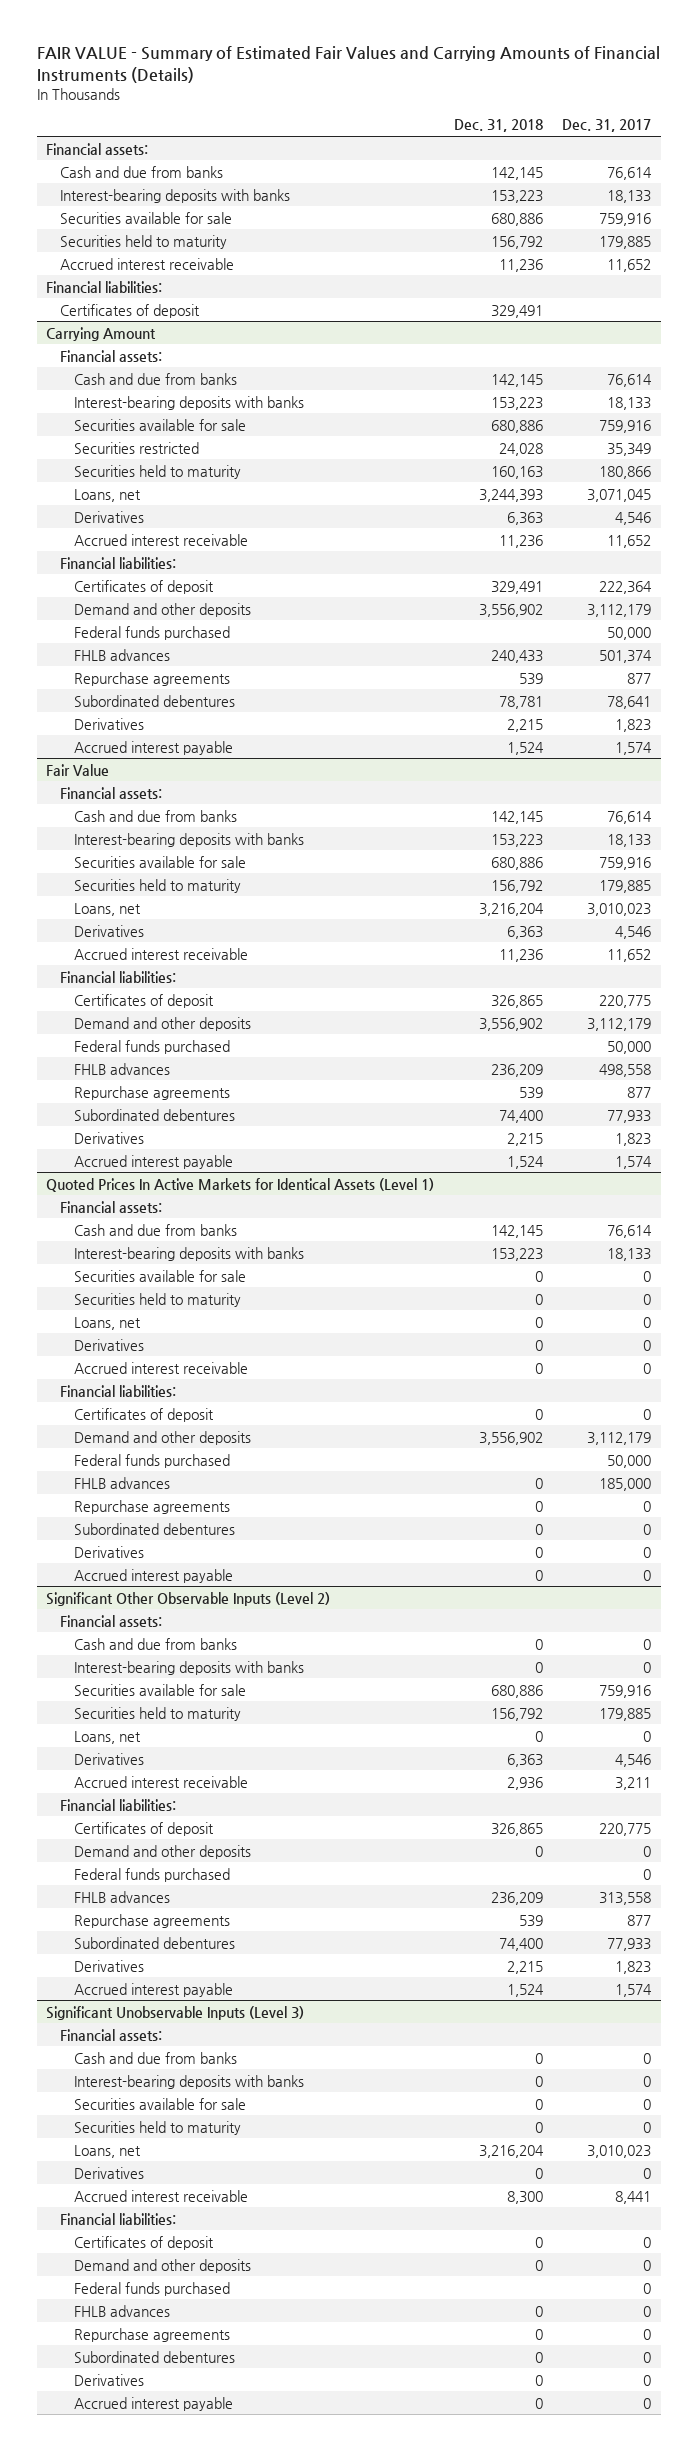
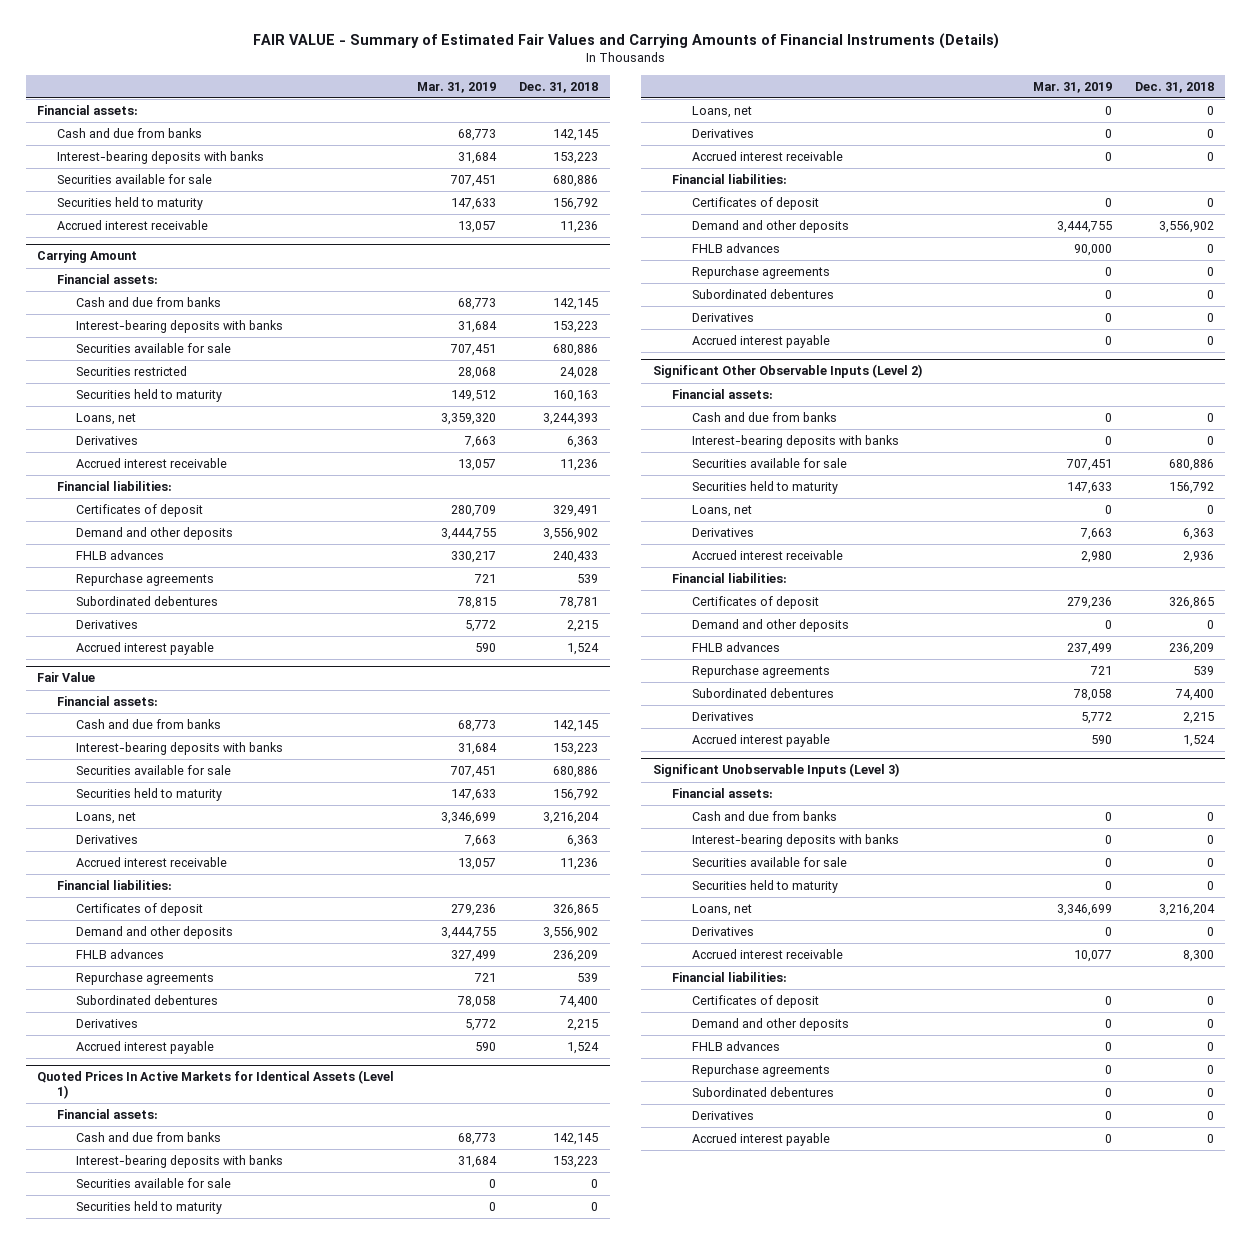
[562,119,652,133] Dec. 31, 2017 -> none
none -> [417,81,497,93] Mar. 31, 2019
[46,280,163,293] Financial liabilities: -> none
[60,303,201,318] Certificates of deposit -> none
[73,625,230,640] Federal funds purchased -> none
[73,1039,230,1054] Federal funds purchased -> none
[73,1453,230,1468] Federal funds purchased -> none
[73,1867,230,1882] Federal funds purchased -> none
[73,2281,230,2296] Federal funds purchased -> none

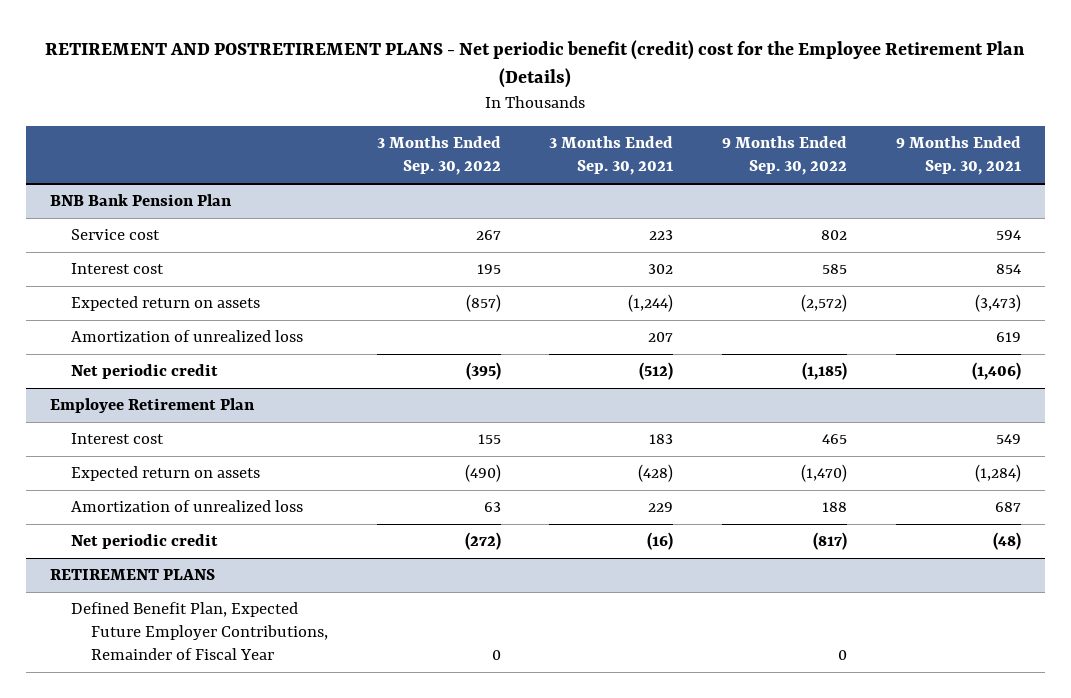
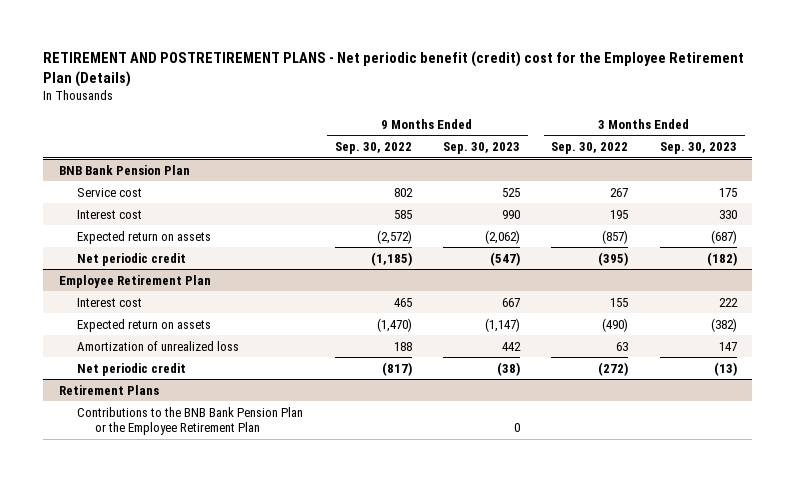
[549,136,674,176] 3 Months Ended Sep. 30, 2021 -> none
[895,136,1021,176] 9 Months Ended Sep. 30, 2021 -> none
none -> [443,141,521,154] Sep. 30, 2023
none -> [659,141,737,154] Sep. 30, 2023
[70,330,303,343] Amortization of unrealized loss -> none
[70,602,329,660] Defined Benefit Plan, Expected Future Employer Contributions, Remainder of Fiscal Year -> none
[50,569,216,581] RETIREMENT PLANS -> [59,384,160,395] Retirement Plans
none -> [77,406,304,436] Contributions to the BNB Bank Pension Plan or the Employee Retirement Plan

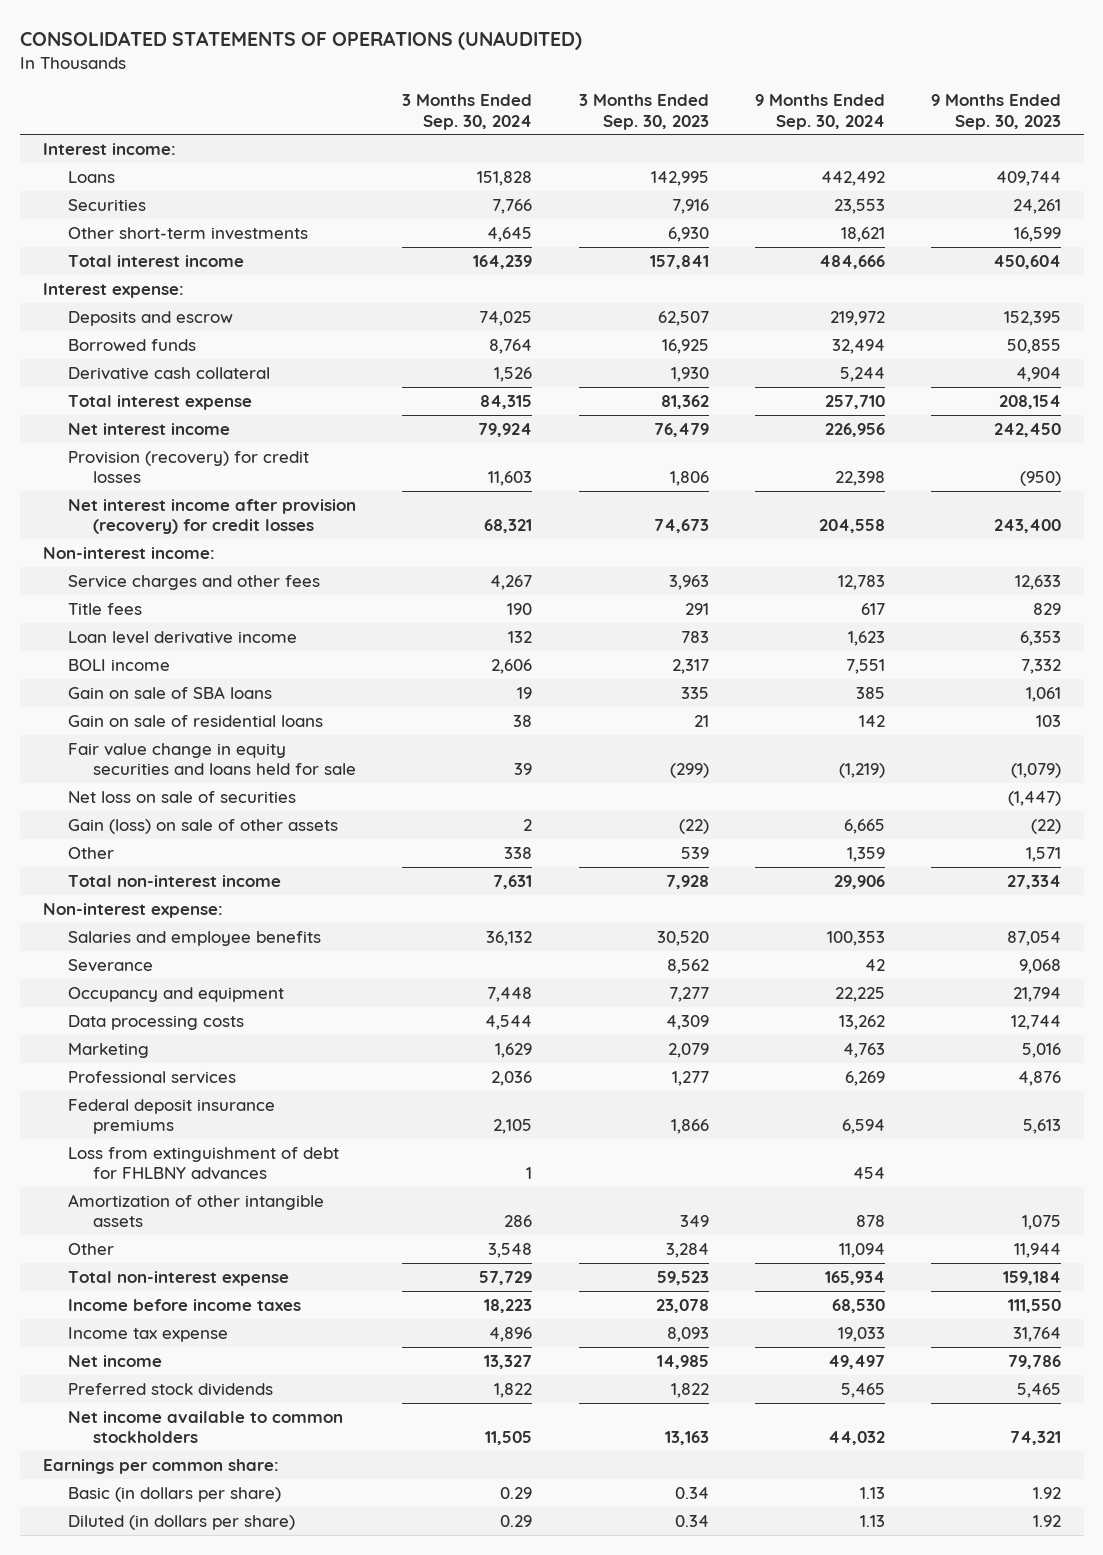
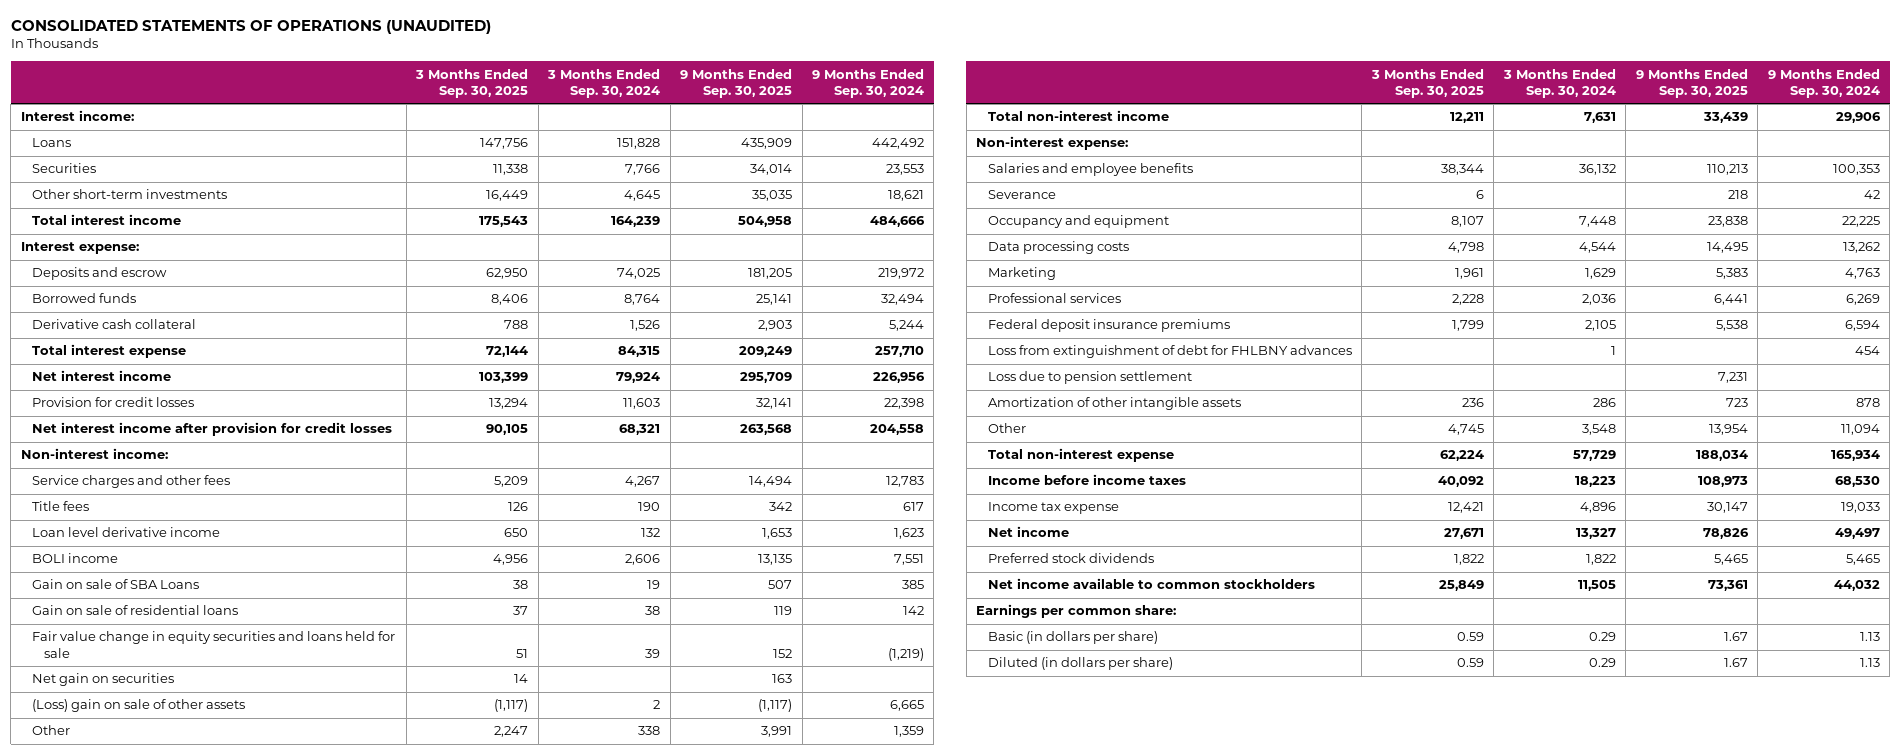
[578,94,709,130] 3 Months Ended Sep. 30, 2023 -> none
[930,94,1061,130] 9 Months Ended Sep. 30, 2023 -> none
none -> [415,68,529,98] 3 Months Ended Sep. 30, 2025
none -> [680,68,793,98] 9 Months Ended Sep. 30, 2025
[68,450,310,484] Provision (recovery) for credit losses -> [32,397,195,408] Provision for credit losses
[68,498,357,535] Net interest income after provision (recovery) for credit losses -> [32,422,393,437] Net interest income after provision for credit losses
[68,685,273,699] Gain on sale of SBA loans -> [32,579,200,590] Gain on sale of SBA Loans
[68,790,297,803] Net loss on sale of securities -> none
none -> [32,673,175,687] Net gain on securities
[68,818,339,834] Gain (loss) on sale of other assets -> [32,699,246,713] (Loss) gain on sale of other assets
none -> [987,371,1192,385] Loss due to pension settlement

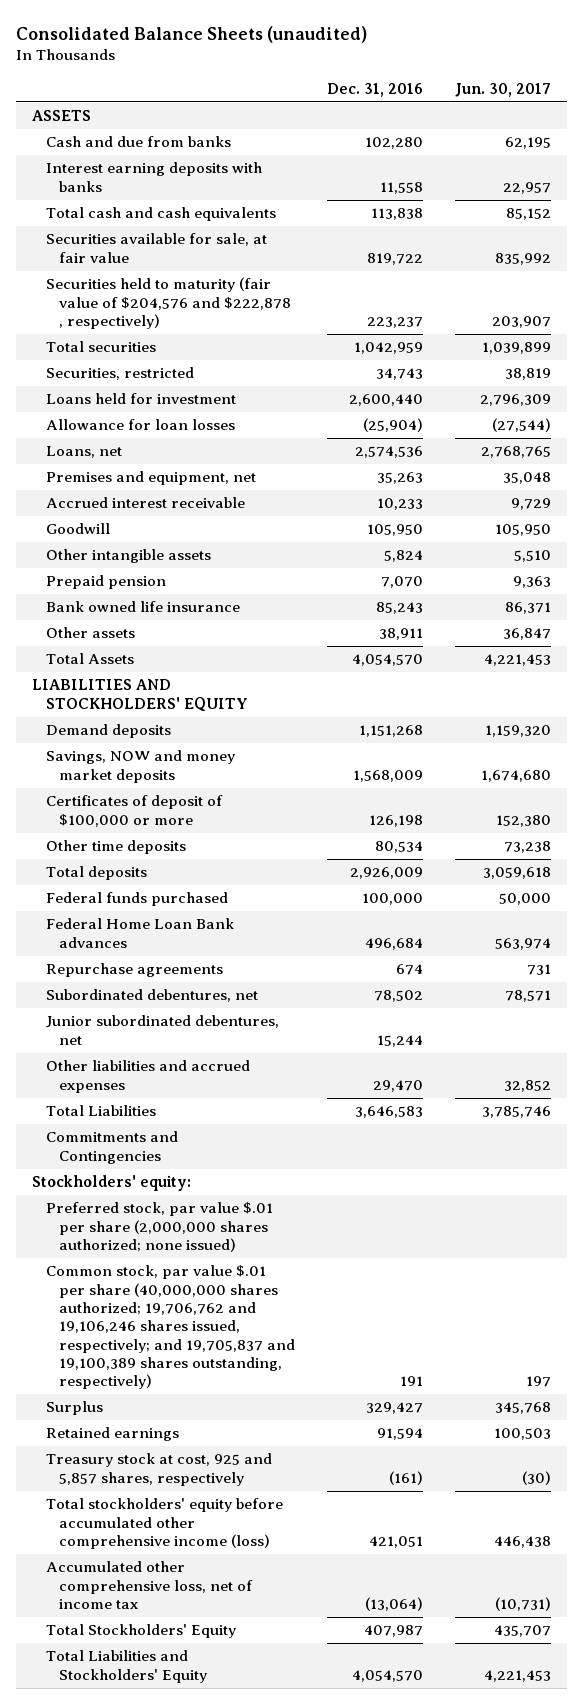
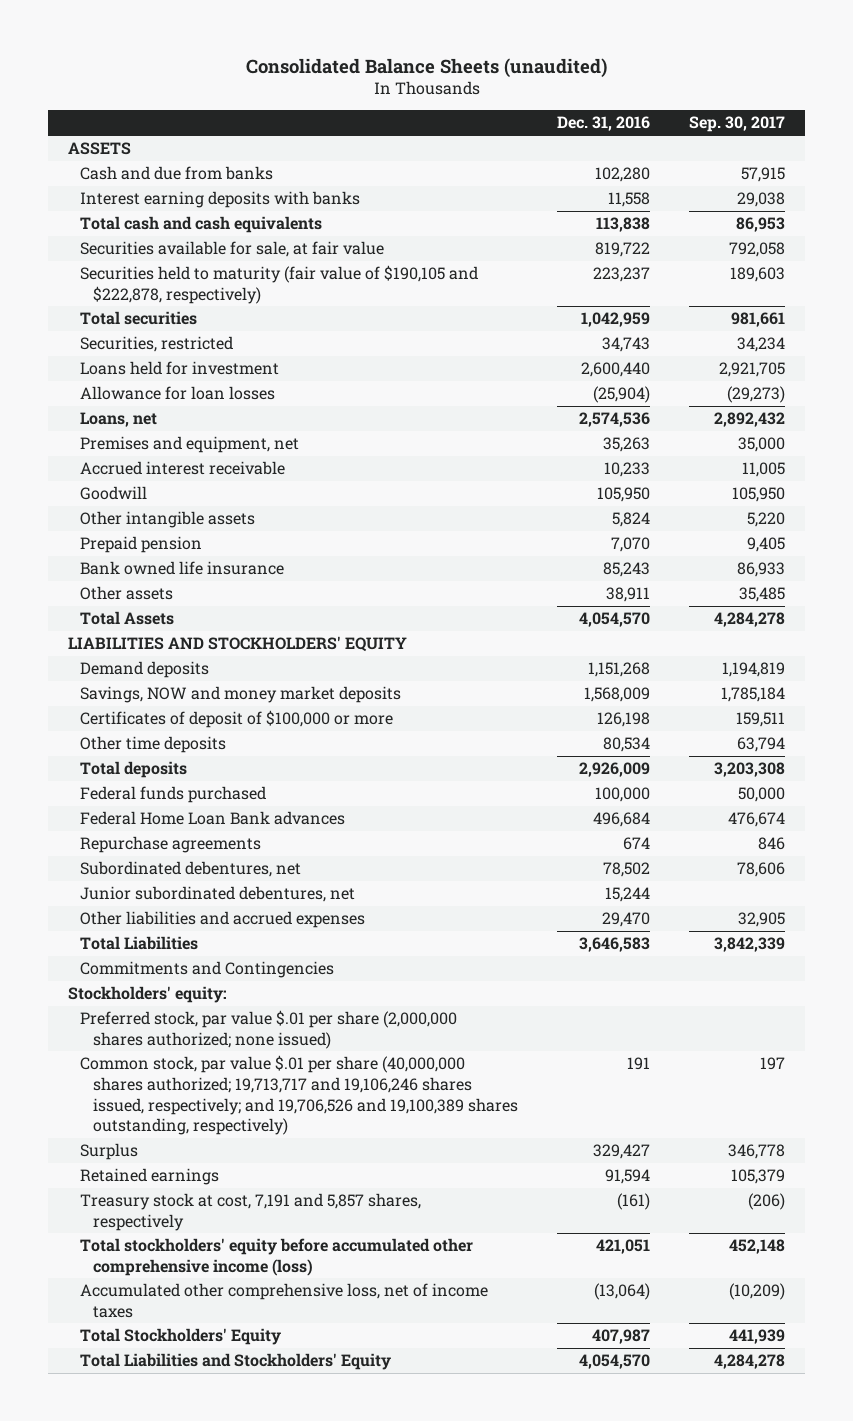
[455,82,552,97] Jun. 30, 2017 -> none
none -> [689,116,786,133] Sep. 30, 2017
[45,277,292,330] Securities held to maturity (fair value of $204,576 and $222,878 , respectively) -> [80,265,479,304] Securities held to maturity (fair value of $190,105 and $222,878, respectively)
[45,1265,296,1390] Common stock, par value $.01 per share (40,000,000 shares authorized; 19,706,762 and 19,106,246 shares issued, respectively; and 19,705,837 and 19,100,389 shares outstanding, respectively) -> [80,1055,518,1136] Common stock, par value $.01 per share (40,000,000 shares authorized; 19,713,717 and 19,106,246 shares issued, respectively; and 19,706,526 and 19,100,389 shares outstanding, respectively)
[45,1453,272,1486] Treasury stock at cost, 925 and 5,857 shares, respectively -> [80,1193,422,1231] Treasury stock at cost, 7,191 and 5,857 shares, respectively
[45,1561,254,1610] Accumulated other comprehensive loss, net of income tax -> [80,1283,489,1318] Accumulated other comprehensive loss, net of income taxes

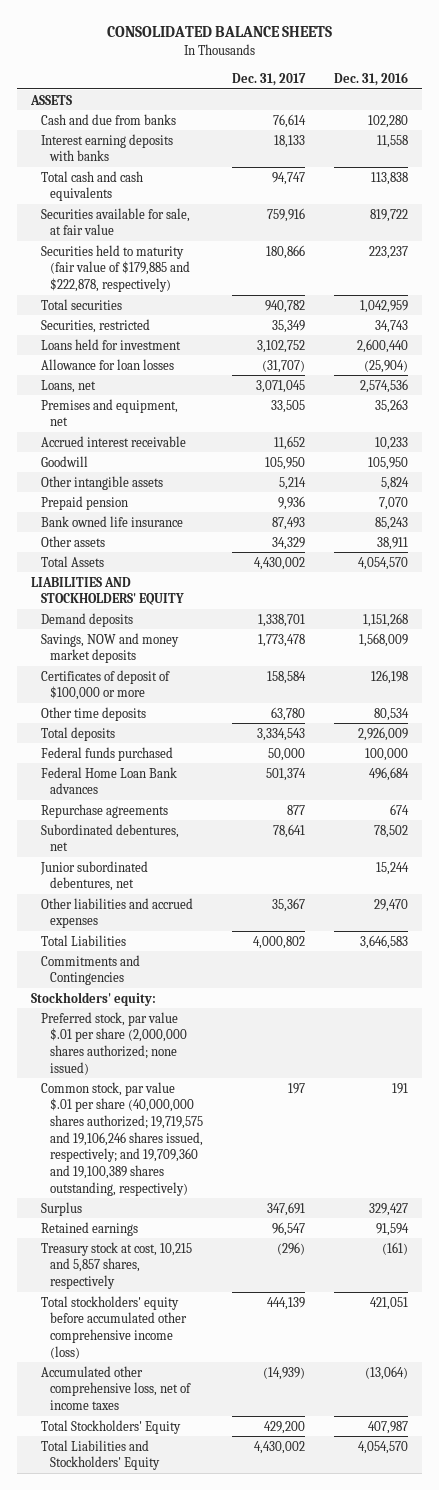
[245,57,607,78] Consolidated Balance Sheets (unaudited) -> [106,26,332,38] CONSOLIDATED BALANCE SHEETS
[689,116,786,133] Sep. 30, 2017 -> none
none -> [232,73,307,87] Dec. 31, 2017
[80,265,479,304] Securities held to maturity (fair value of $190,105 and $222,878, respectively) -> [40,244,191,292] Securities held to maturity (fair value of $179,885 and $222,878, respectively)
[80,1055,518,1136] Common stock, par value $.01 per share (40,000,000 shares authorized; 19,713,717 and 19,106,246 shares issued, respectively; and 19,706,526 and 19,100,389 shares outstanding, respectively) -> [40,1081,204,1196] Common stock, par value $.01 per share (40,000,000 shares authorized; 19,719,575 and 19,106,246 shares issued, respectively; and 19,709,360 and 19,100,389 shares outstanding, respectively)
[80,1193,422,1231] Treasury stock at cost, 7,191 and 5,857 shares, respectively -> [40,1241,192,1289] Treasury stock at cost, 10,215 and 5,857 shares, respectively

